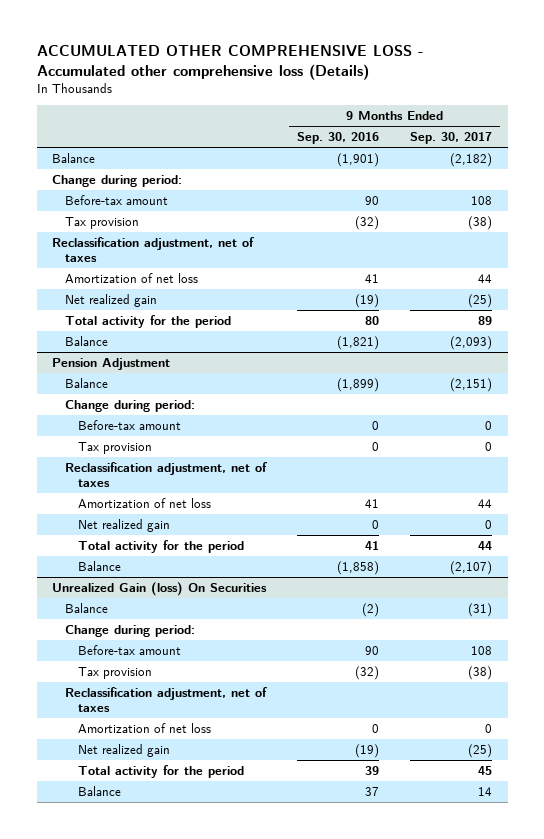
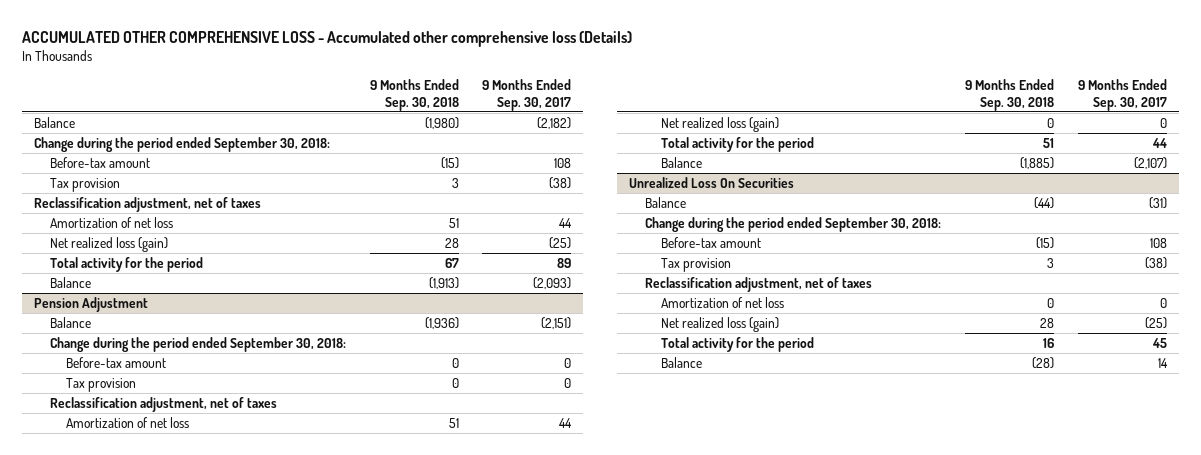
[297,132,380,145] Sep. 30, 2016 -> none
none -> [369,79,459,111] 9 Months Ended Sep. 30, 2018
[52,174,183,187] Change during period: -> [33,137,330,153] Change during the period ended September 30, 2018:
[64,293,157,307] Net realized gain -> [50,237,169,253] Net realized loss (gain)
[64,399,195,412] Change during period: -> [50,337,347,353] Change during the period ended September 30, 2018:
[77,518,170,532] Net realized gain -> [661,117,780,133] Net realized loss (gain)
[52,581,268,596] Unrealized Gain (loss) On Securities -> [629,177,795,189] Unrealized Loss On Securities
[64,624,195,637] Change during period: -> [645,217,942,233] Change during the period ended September 30, 2018:
[77,743,170,757] Net realized gain -> [661,317,780,333] Net realized loss (gain)

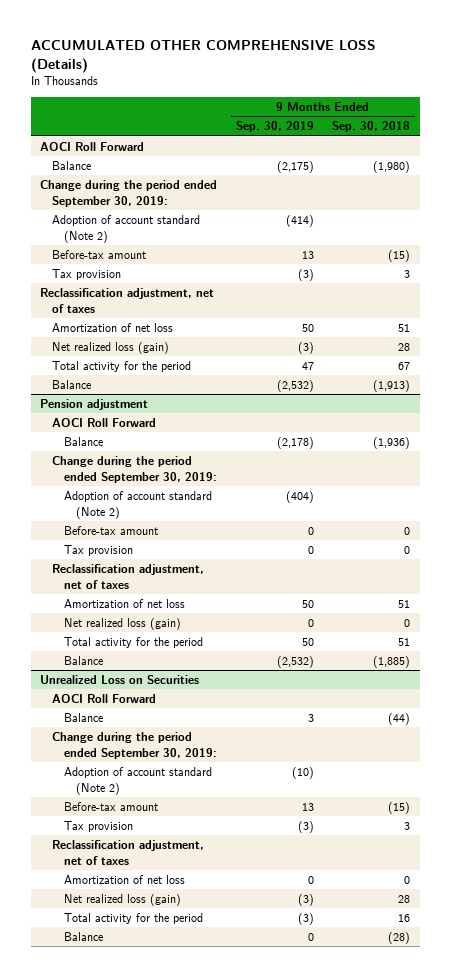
[22,31,633,48] ACCUMULATED OTHER COMPREHENSIVE LOSS - Accumulated other comprehensive loss (Details) -> [30,39,376,73] ACCUMULATED OTHER COMPREHENSIVE LOSS (Details)
[482,79,572,111] 9 Months Ended Sep. 30, 2017 -> none
none -> [235,121,314,133] Sep. 30, 2019
none -> [39,141,144,151] AOCI Roll Forward
[33,137,330,153] Change during the period ended September 30, 2018: -> [39,179,217,207] Change during the period ended September 30, 2019:
none -> [51,214,200,243] Adoption of account standard (Note 2)
[33,297,148,313] Pension Adjustment -> [39,398,148,410] Pension adjustment
none -> [51,417,156,427] AOCI Roll Forward
[50,337,347,353] Change during the period ended September 30, 2018: -> [51,455,217,483] Change during the period ended September 30, 2019:
none -> [63,490,212,519] Adoption of account standard (Note 2)
[629,177,795,189] Unrealized Loss On Securities -> [39,674,199,684] Unrealized Loss on Securities
none -> [51,693,156,703] AOCI Roll Forward
[645,217,942,233] Change during the period ended September 30, 2018: -> [51,731,217,759] Change during the period ended September 30, 2019:
none -> [63,766,212,795] Adoption of account standard (Note 2)

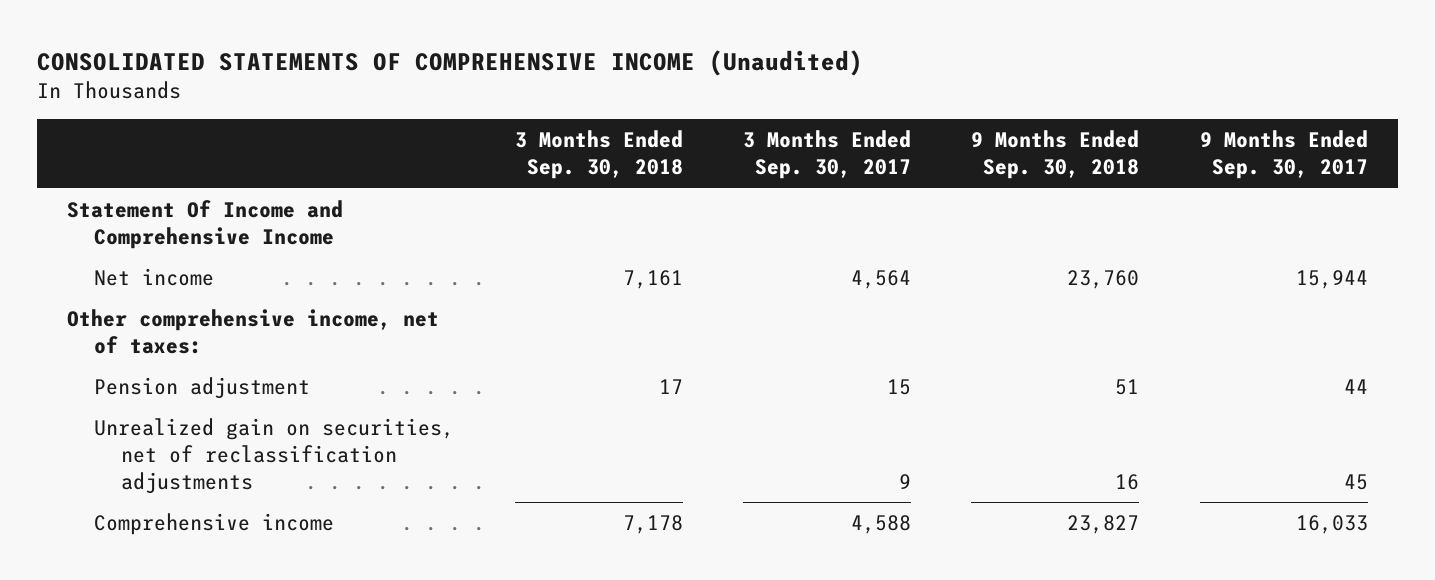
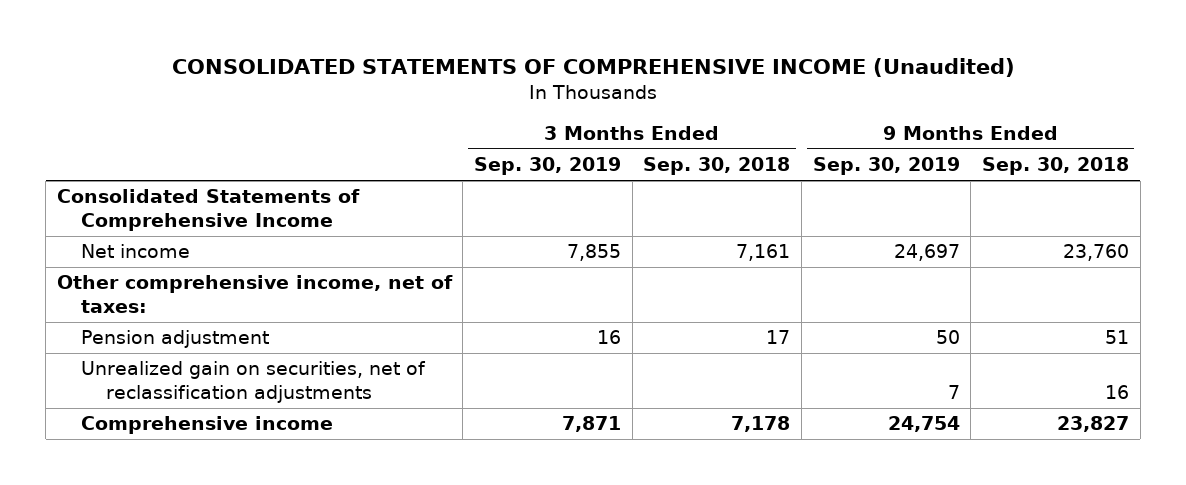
[742,130,911,180] 3 Months Ended Sep. 30, 2017 -> none
[1199,130,1368,180] 9 Months Ended Sep. 30, 2017 -> none
none -> [474,157,622,176] Sep. 30, 2019
none -> [812,157,960,176] Sep. 30, 2019
[67,200,344,250] Statement Of Income and Comprehensive Income -> [56,189,360,231] Consolidated Statements of Comprehensive Income

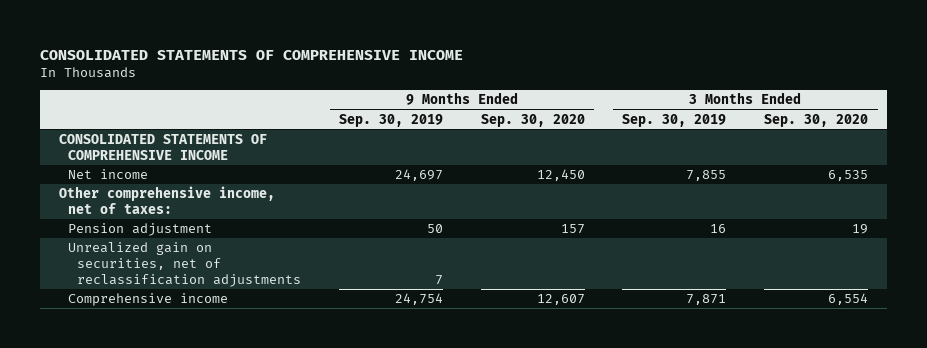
[171,58,1015,78] CONSOLIDATED STATEMENTS OF COMPREHENSIVE INCOME (Unaudited) -> [40,50,464,61] CONSOLIDATED STATEMENTS OF COMPREHENSIVE INCOME
[643,157,791,176] Sep. 30, 2018 -> none
[981,157,1129,176] Sep. 30, 2018 -> none
none -> [480,113,585,127] Sep. 30, 2020
none -> [764,113,869,127] Sep. 30, 2020
[56,189,360,231] Consolidated Statements of Comprehensive Income -> [59,134,268,161] CONSOLIDATED STATEMENTS OF COMPREHENSIVE INCOME

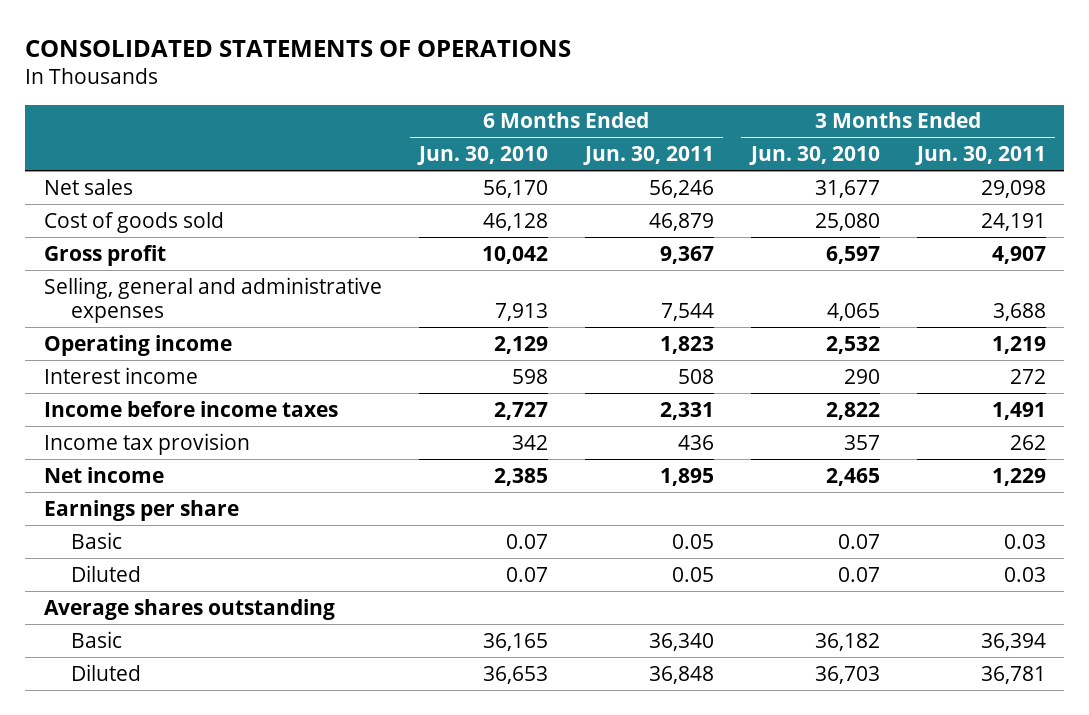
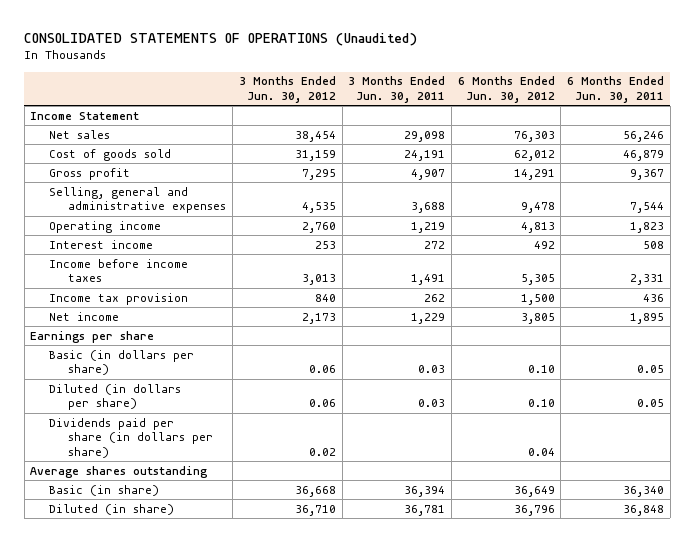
[25,39,572,57] CONSOLIDATED STATEMENTS OF OPERATIONS -> [24,33,418,47] CONSOLIDATED STATEMENTS OF OPERATIONS (Unaudited)
[416,146,548,166] Jun. 30, 2010 -> none
[748,146,880,166] Jun. 30, 2010 -> none
none -> [238,76,336,103] 3 Months Ended Jun. 30, 2012
none -> [457,76,555,103] 6 Months Ended Jun. 30, 2012
none -> [30,111,140,120] Income Statement
[70,531,122,549] Basic -> [49,349,195,376] Basic (in dollars per share)
[70,564,141,582] Diluted -> [49,383,182,411] Diluted (in dollars per share)
none -> [49,417,214,458] Dividends paid per share (in dollars per share)
[70,630,122,648] Basic -> [49,484,160,496] Basic (in share)
[70,663,141,681] Diluted -> [49,503,175,515] Diluted (in share)

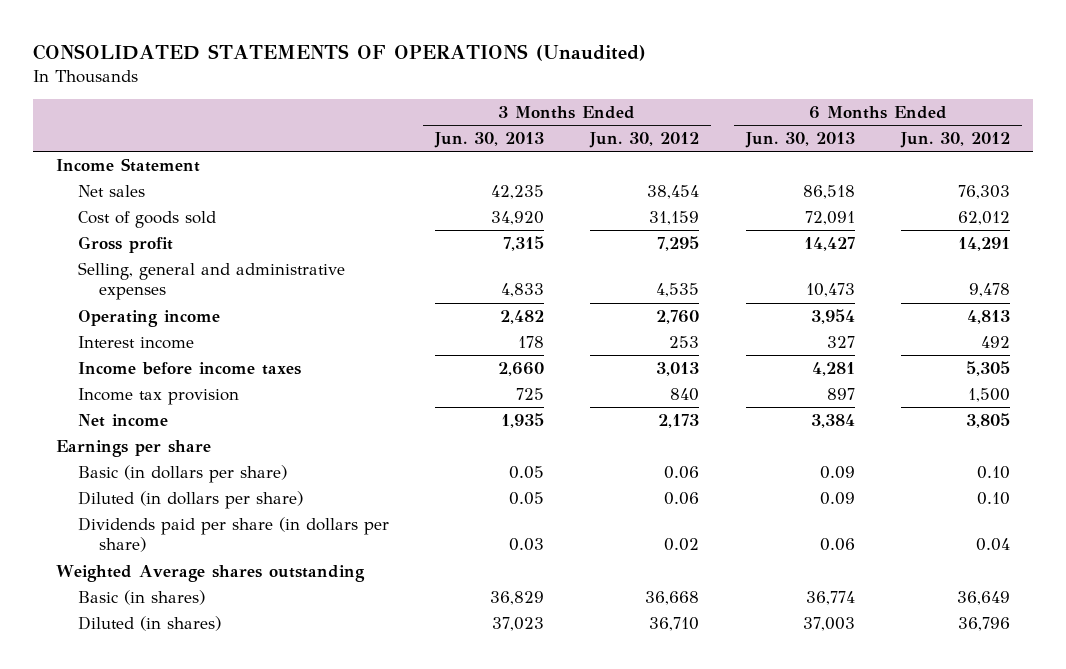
[348,76,446,103] 3 Months Ended Jun. 30, 2011 -> none
[567,76,665,103] 6 Months Ended Jun. 30, 2011 -> none
none -> [433,132,544,149] Jun. 30, 2013
none -> [744,132,855,149] Jun. 30, 2013
[30,465,209,478] Average shares outstanding -> [55,565,365,583] Weighted Average shares outstanding
[49,484,160,496] Basic (in share) -> [77,590,205,606] Basic (in shares)
[49,503,175,515] Diluted (in share) -> [77,616,221,632] Diluted (in shares)

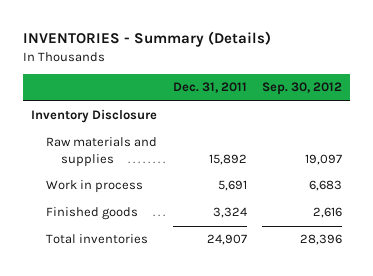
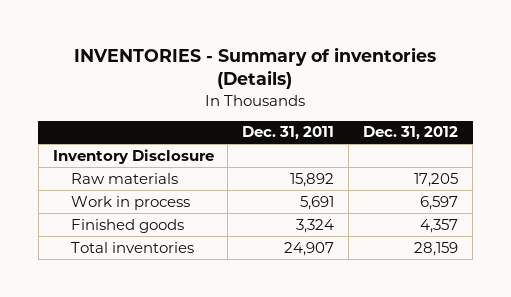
[23,31,272,48] INVENTORIES - Summary (Details) -> [74,46,437,90] INVENTORIES - Summary of inventories (Details)
[262,82,343,96] Sep. 30, 2012 -> none
none -> [363,126,459,141] Dec. 31, 2012
[46,137,158,167] Raw materials and supplies -> [71,172,179,184] Raw materials

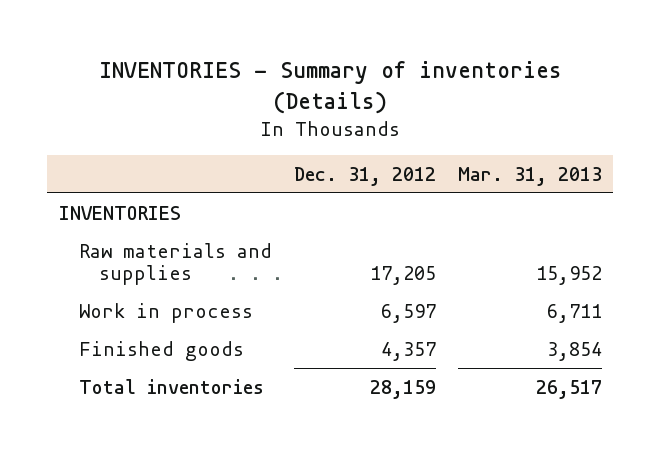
[242,126,335,141] Dec. 31, 2011 -> none
none -> [458,167,603,187] Mar. 31, 2013
[52,148,214,164] Inventory Disclosure -> [58,205,181,220] INVENTORIES
[71,172,179,184] Raw materials -> [78,242,272,286] Raw materials and supplies

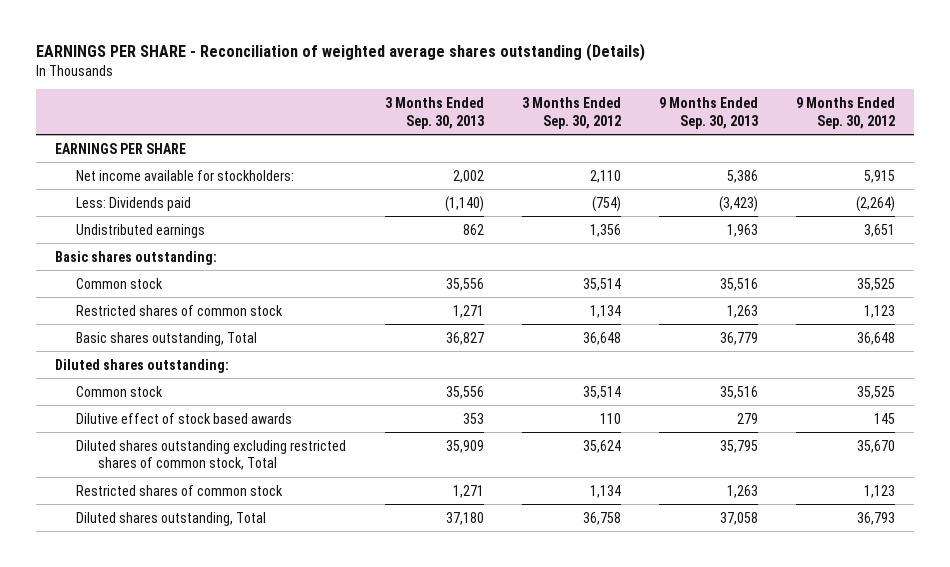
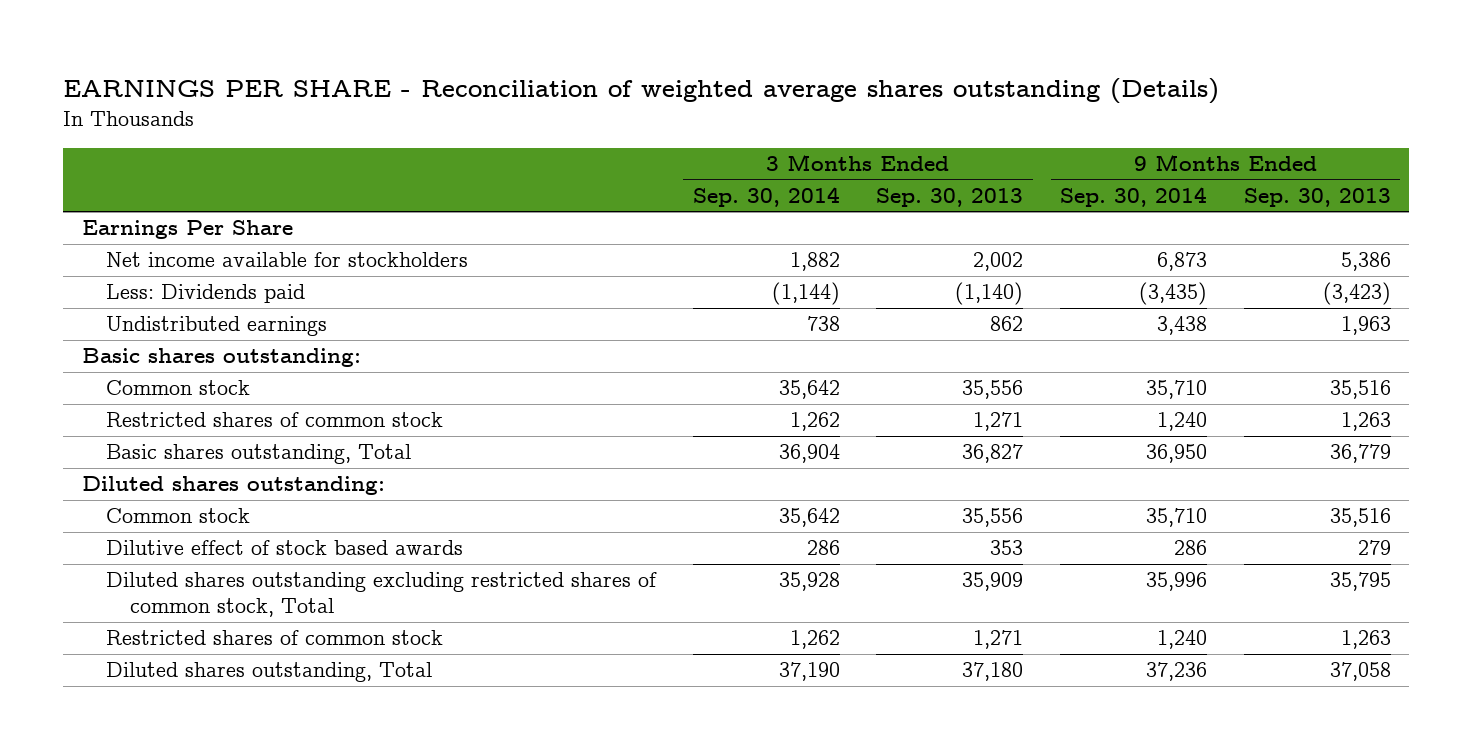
[521,96,621,129] 3 Months Ended Sep. 30, 2012 -> none
[796,96,896,129] 9 Months Ended Sep. 30, 2012 -> none
none -> [692,186,840,207] Sep. 30, 2014
none -> [1060,186,1208,207] Sep. 30, 2014
[54,142,186,154] EARNINGS PER SHARE -> [81,220,293,240] Earnings Per Share
[76,169,295,181] Net income available for stockholders: -> [105,252,468,268] Net income available for stockholders

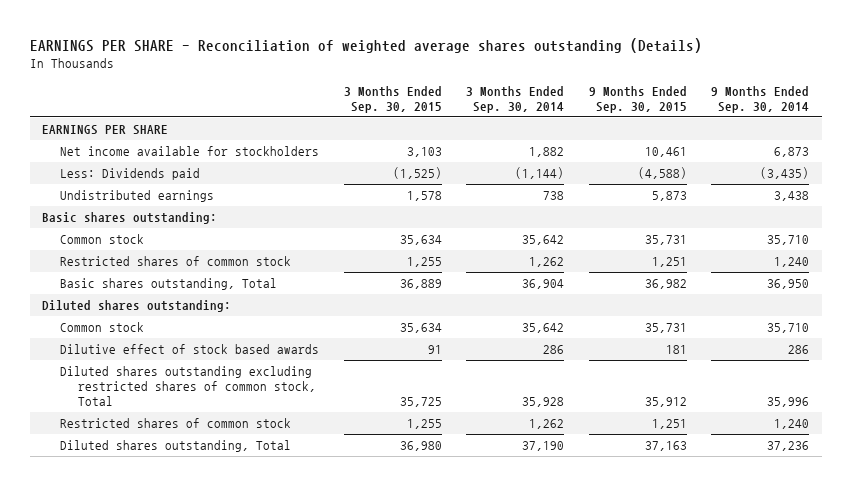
[876,187,1024,207] Sep. 30, 2013 -> none
[1244,187,1392,207] Sep. 30, 2013 -> none
none -> [343,86,442,114] 3 Months Ended Sep. 30, 2015
none -> [588,86,687,114] 9 Months Ended Sep. 30, 2015
[81,220,293,240] Earnings Per Share -> [42,124,169,135] EARNINGS PER SHARE

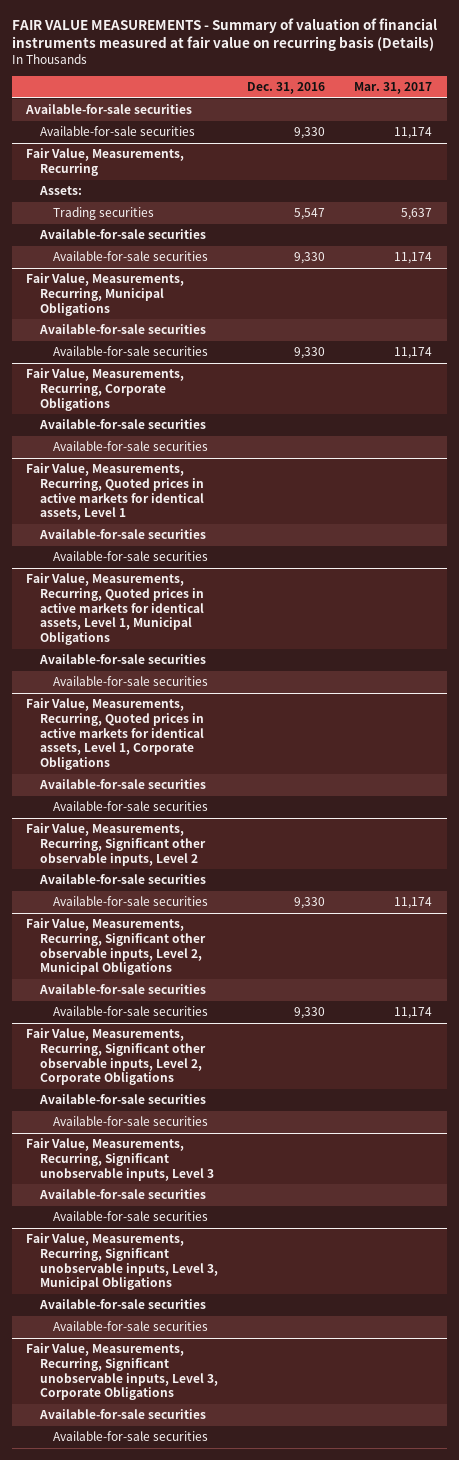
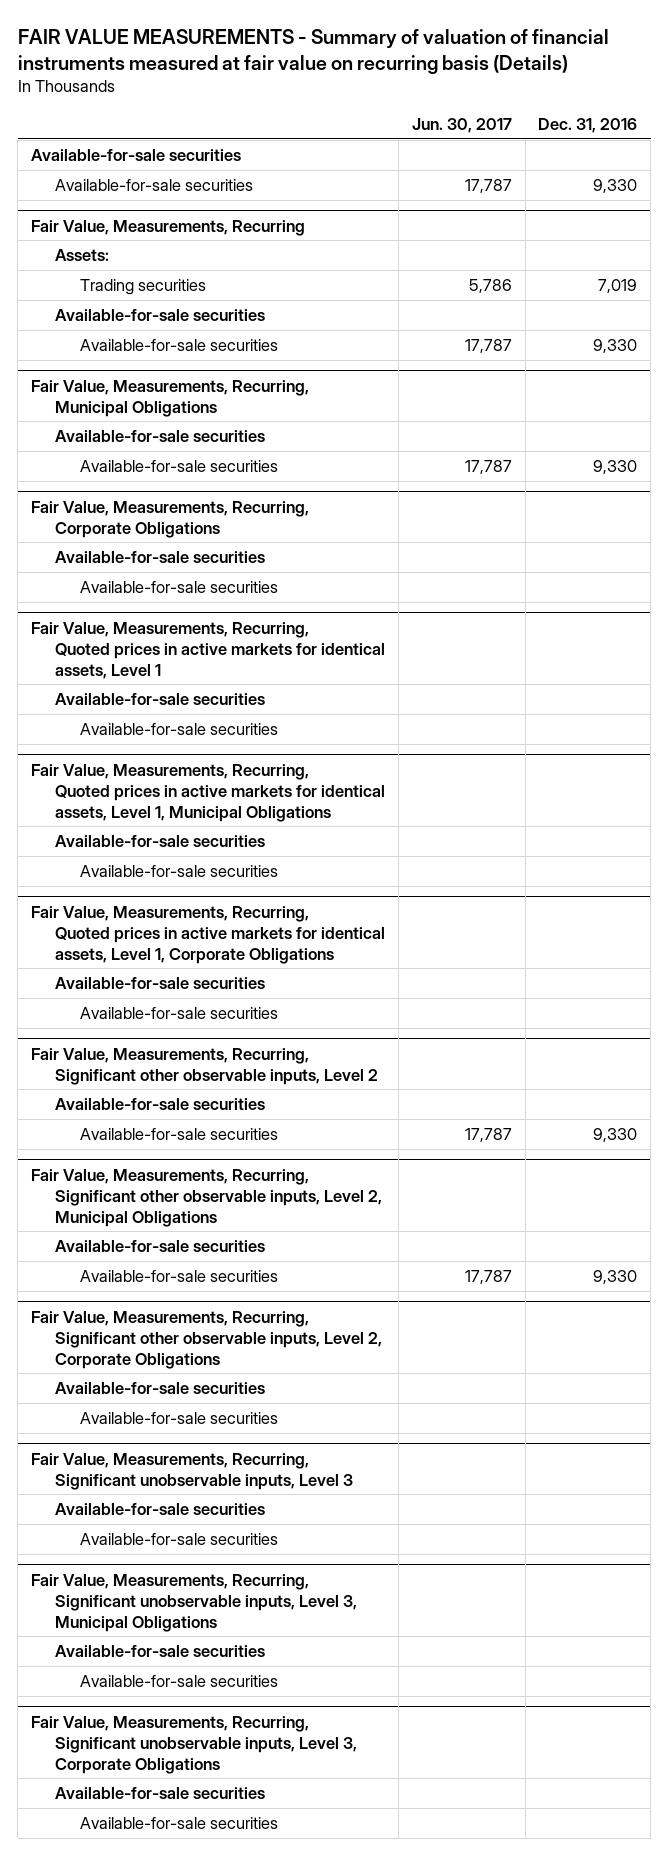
[354,82,433,95] Mar. 31, 2017 -> none
none -> [411,117,512,133] Jun. 30, 2017
[293,208,325,221] 5,547 -> [598,278,638,293] 7,019

